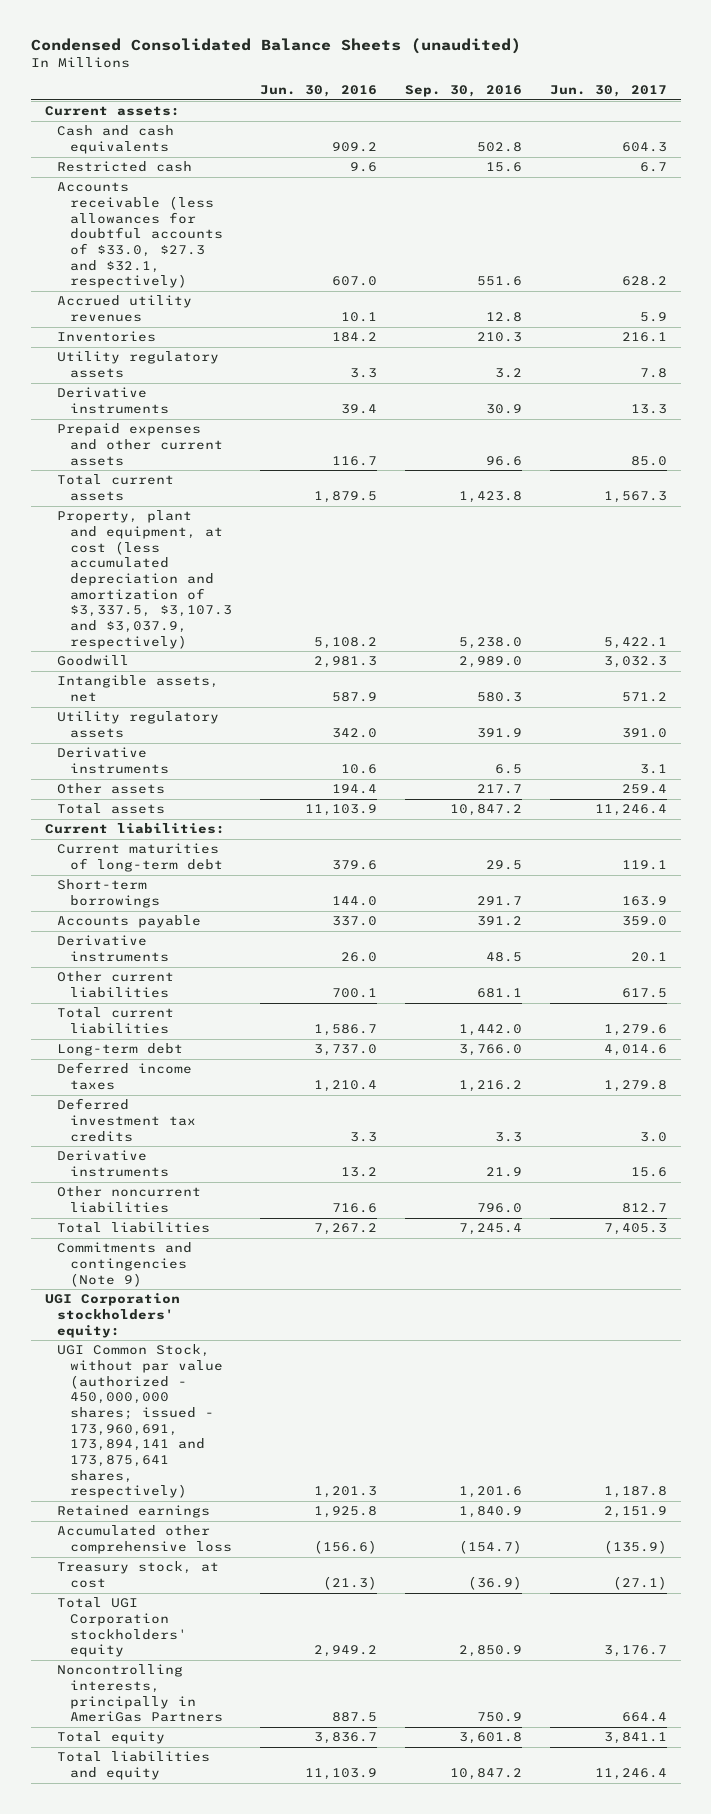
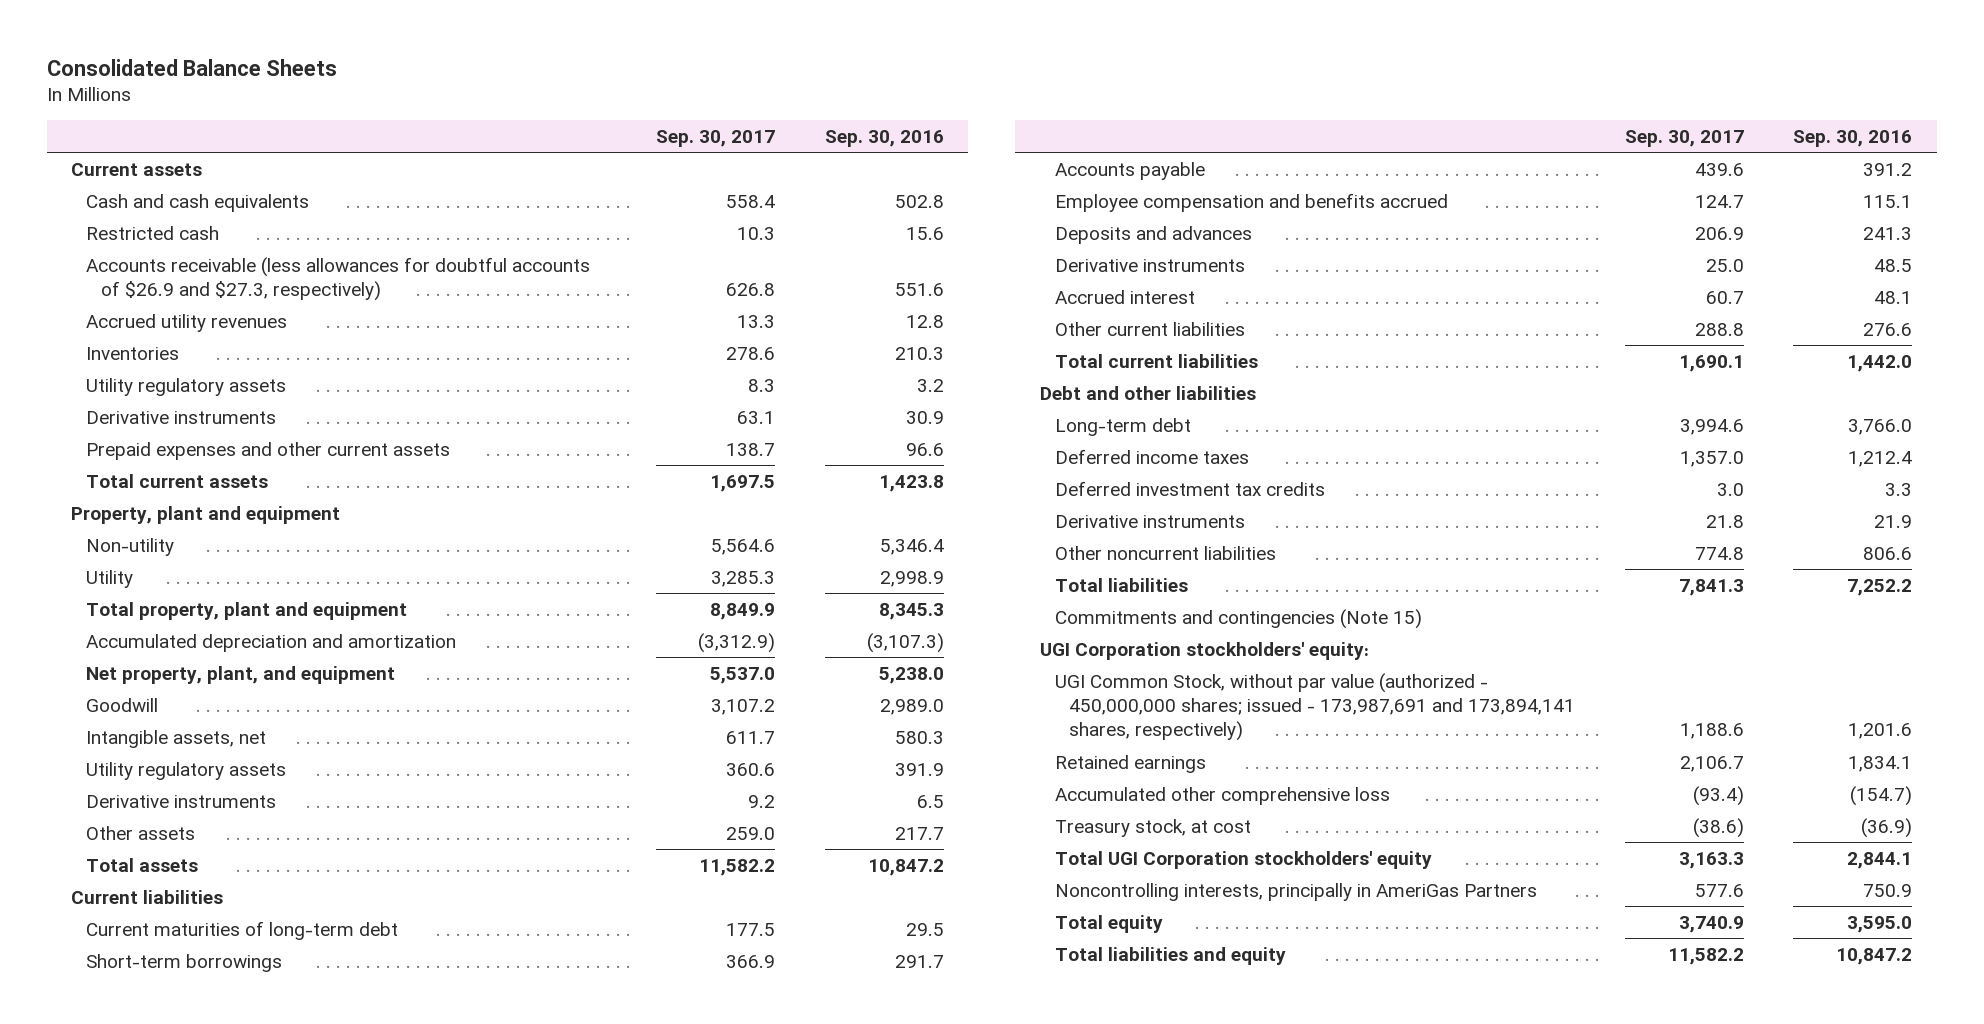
[30,38,521,55] Condensed Consolidated Balance Sheets (unaudited) -> [46,58,337,76] Consolidated Balance Sheets
[259,85,377,98] Jun. 30, 2016 -> none
[549,85,667,98] Jun. 30, 2017 -> none
none -> [656,130,776,148] Sep. 30, 2017
[44,106,180,117] Current assets: -> [71,162,203,176] Current assets
[57,182,223,289] Accounts receivable (less allowances for doubtful accounts of $33.0, $27.3 and $32.1, respectively) -> [85,256,590,302] Accounts receivable (less allowances for doubtful accounts of $26.9 and $27.3, respectively)
none -> [71,505,341,524] Property, plant and equipment
none -> [85,537,174,556] Non-utility
none -> [85,569,133,588] Utility
none -> [85,601,407,620] Total property, plant and equipment
none -> [85,633,456,652] Accumulated depreciation and amortization
[57,510,232,649] Property, plant and equipment, at cost (less accumulated depreciation and amortization of $3,337.5, $3,107.3 and $3,037.9, respectively) -> [85,665,395,684] Net property, plant, and equipment
[44,823,225,835] Current liabilities: -> [71,889,224,904] Current liabilities
none -> [1054,192,1448,212] Employee compensation and benefits accrued
none -> [1054,225,1252,244] Deposits and advances
none -> [1054,289,1195,304] Accrued interest
[476,988,522,999] 681.1 -> [1863,322,1913,336] 276.6
none -> [1040,385,1257,400] Debt and other liabilities
[458,1080,522,1093] 1,216.2 -> [1848,450,1913,467] 1,212.4
[476,1203,522,1214] 796.0 -> [1863,546,1913,560] 806.6
[458,1223,522,1236] 7,245.4 -> [1847,578,1913,596] 7,252.2
[57,1242,193,1287] Commitments and contingencies (Note 9) -> [1054,608,1422,629] Commitments and contingencies (Note 15)
[57,1344,223,1499] UGI Common Stock, without par value (authorized - 450,000,000 shares; issued - 173,960,691, 173,894,141 and 173,875,641 shares, respectively) -> [1054,672,1576,742] UGI Common Stock, without par value (authorized - 450,000,000 shares; issued - 173,987,691 and 173,894,141 shares, respectively)
[458,1506,522,1519] 1,840.9 -> [1848,755,1913,772] 1,834.1
[458,1645,522,1658] 2,850.9 -> [1847,851,1913,869] 2,844.1
[458,1732,522,1745] 3,601.8 -> [1847,915,1913,933] 3,595.0

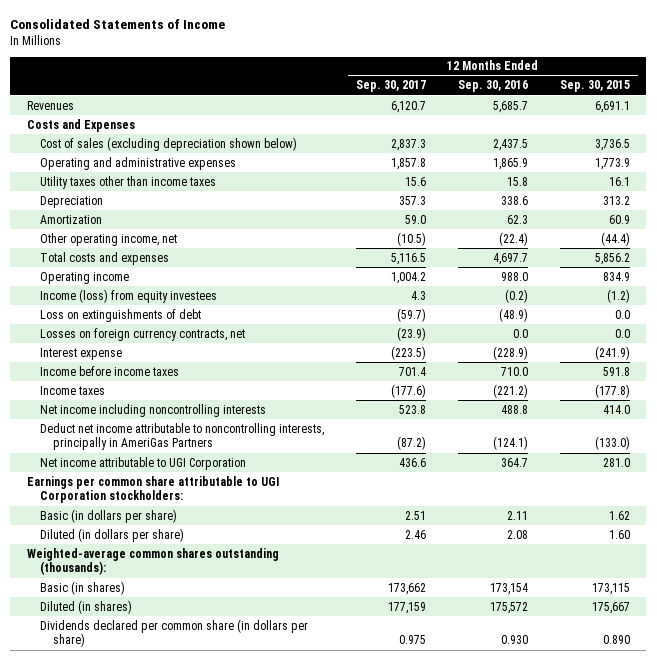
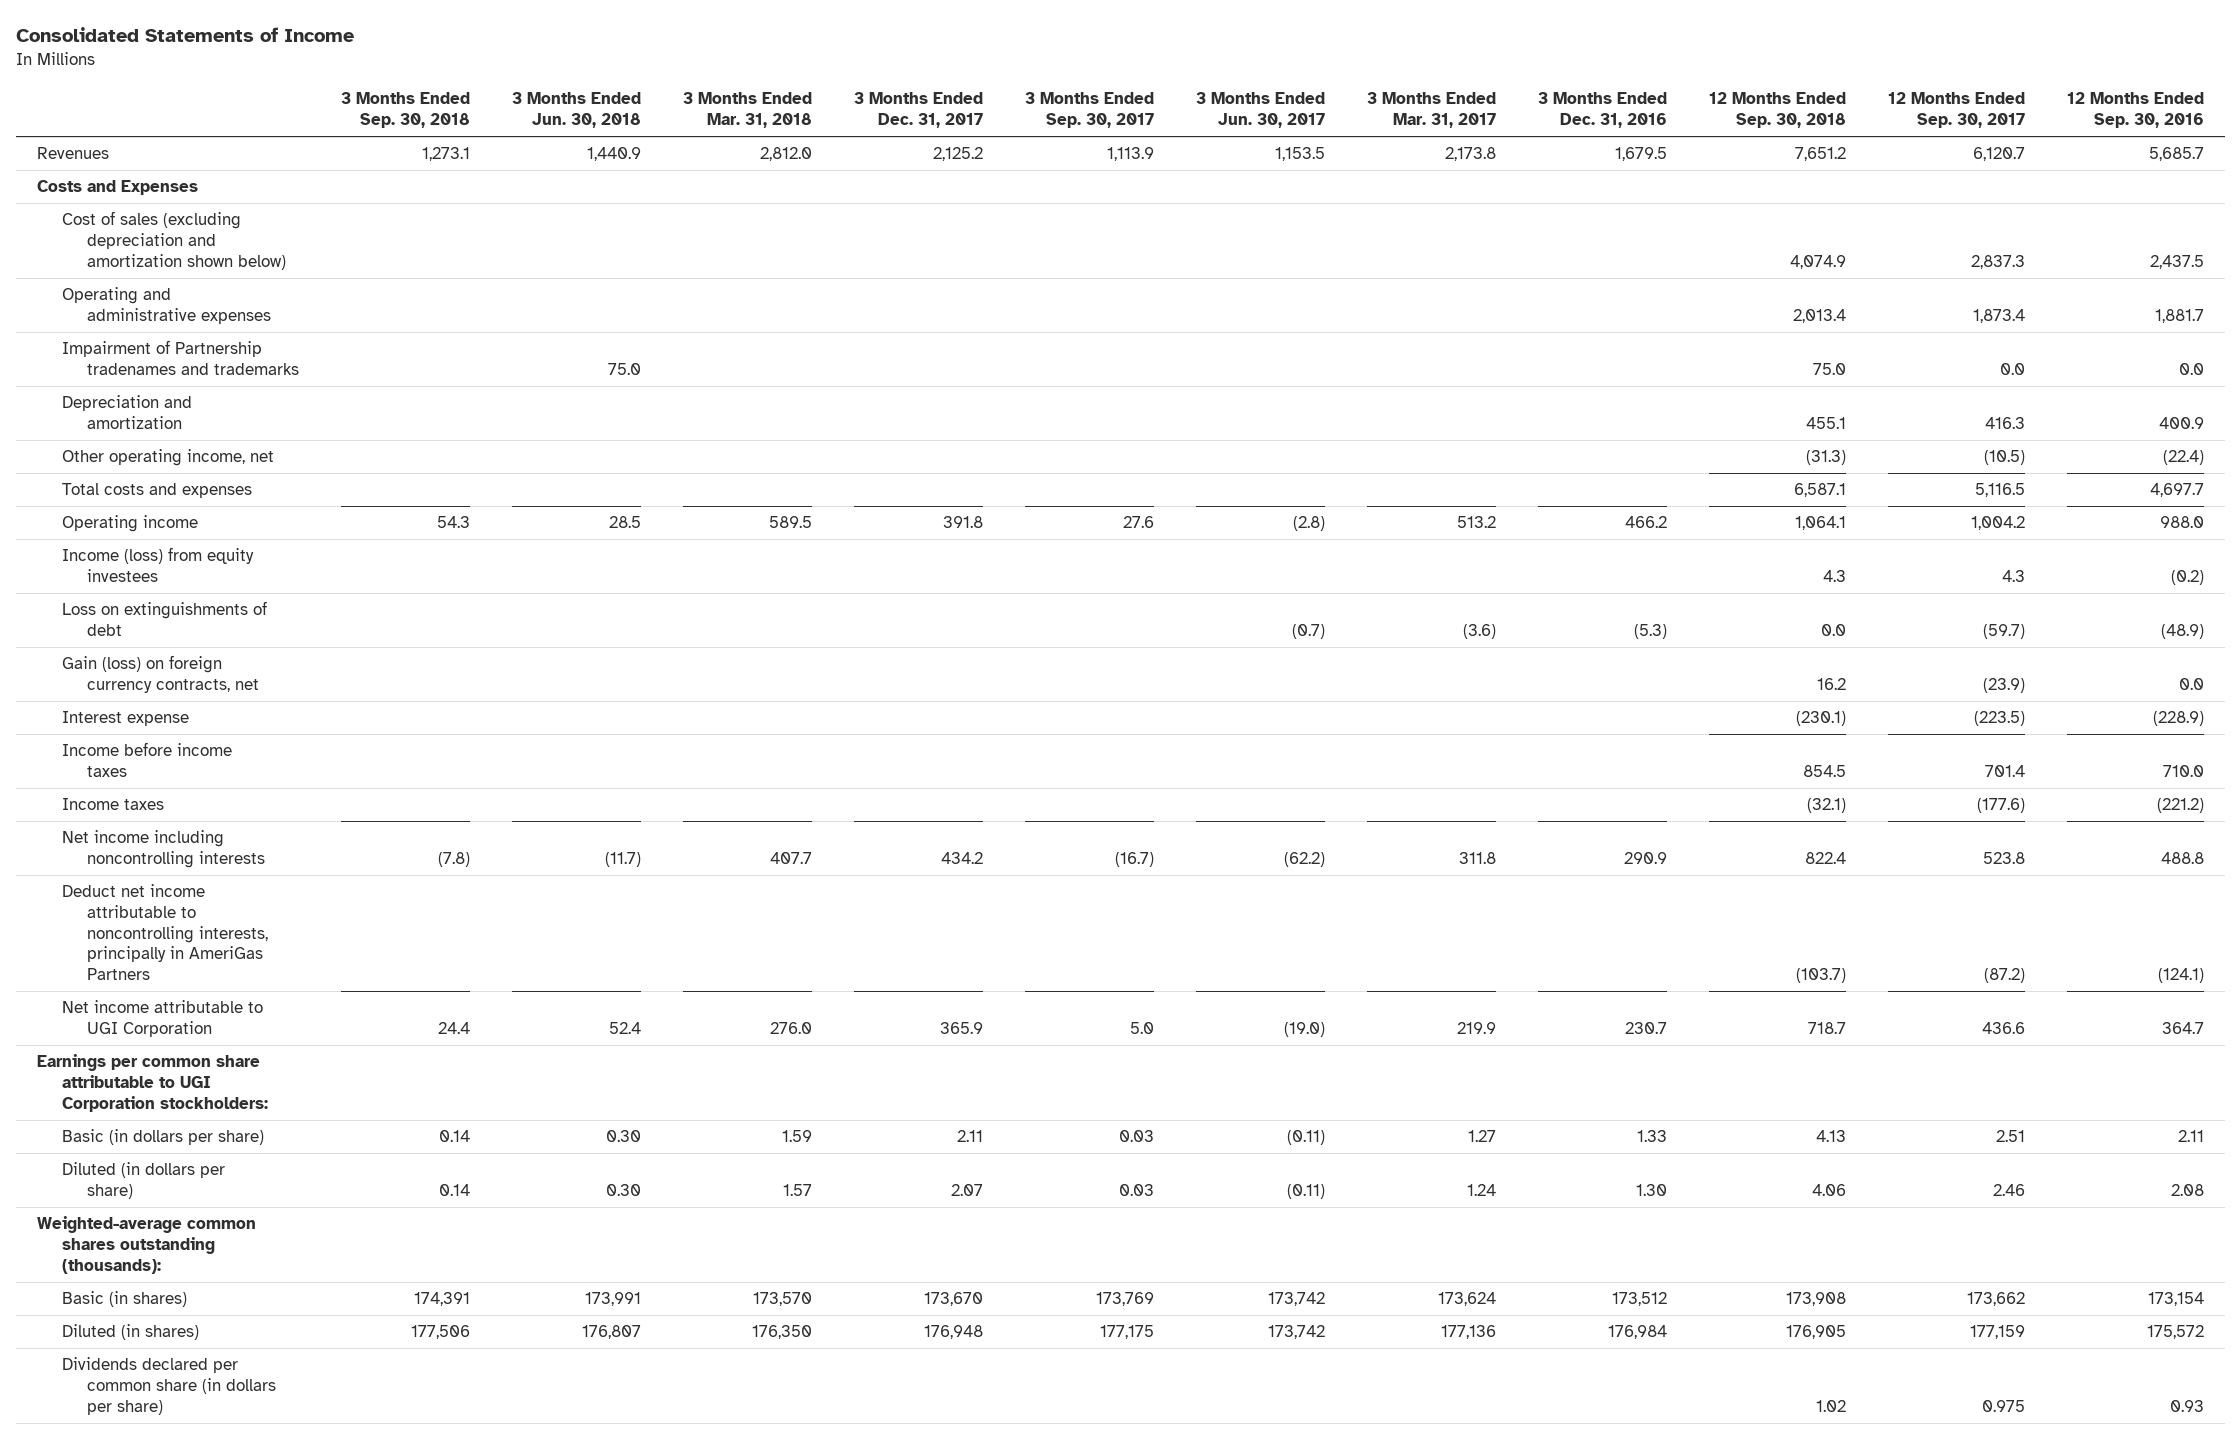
[560,80,631,93] Sep. 30, 2015 -> none
none -> [341,92,471,129] 3 Months Ended Sep. 30, 2018
none -> [512,92,642,129] 3 Months Ended Jun. 30, 2018
none -> [682,92,812,129] 3 Months Ended Mar. 31, 2018
none -> [853,92,983,129] 3 Months Ended Dec. 31, 2017
none -> [1024,92,1154,129] 3 Months Ended Sep. 30, 2017
none -> [1195,92,1325,129] 3 Months Ended Jun. 30, 2017
none -> [1366,92,1496,129] 3 Months Ended Mar. 31, 2017
none -> [1537,92,1667,129] 3 Months Ended Dec. 31, 2016
none -> [1708,92,1846,129] 12 Months Ended Sep. 30, 2018
[39,175,216,189] Utility taxes other than income taxes -> none
[39,195,103,208] Depreciation -> none
[39,214,102,224] Amortization -> none
[39,136,297,151] Cost of sales (excluding depreciation shown below) -> [61,211,287,270] Cost of sales (excluding depreciation and amortization shown below)
[390,157,426,170] 1,857.8 -> [1972,309,2025,324] 1,873.4
[493,157,529,170] 1,865.9 -> [2154,309,2204,324] 1,881.7
none -> [61,340,300,376] Impairment of Partnership tradenames and trademarks
none -> [61,395,192,430] Depreciation and amortization
[39,327,245,341] Losses on foreign currency contracts, net -> [61,655,260,694] Gain (loss) on foreign currency contracts, net
[501,635,529,645] 0.930 -> [2169,1399,2204,1412] 0.93

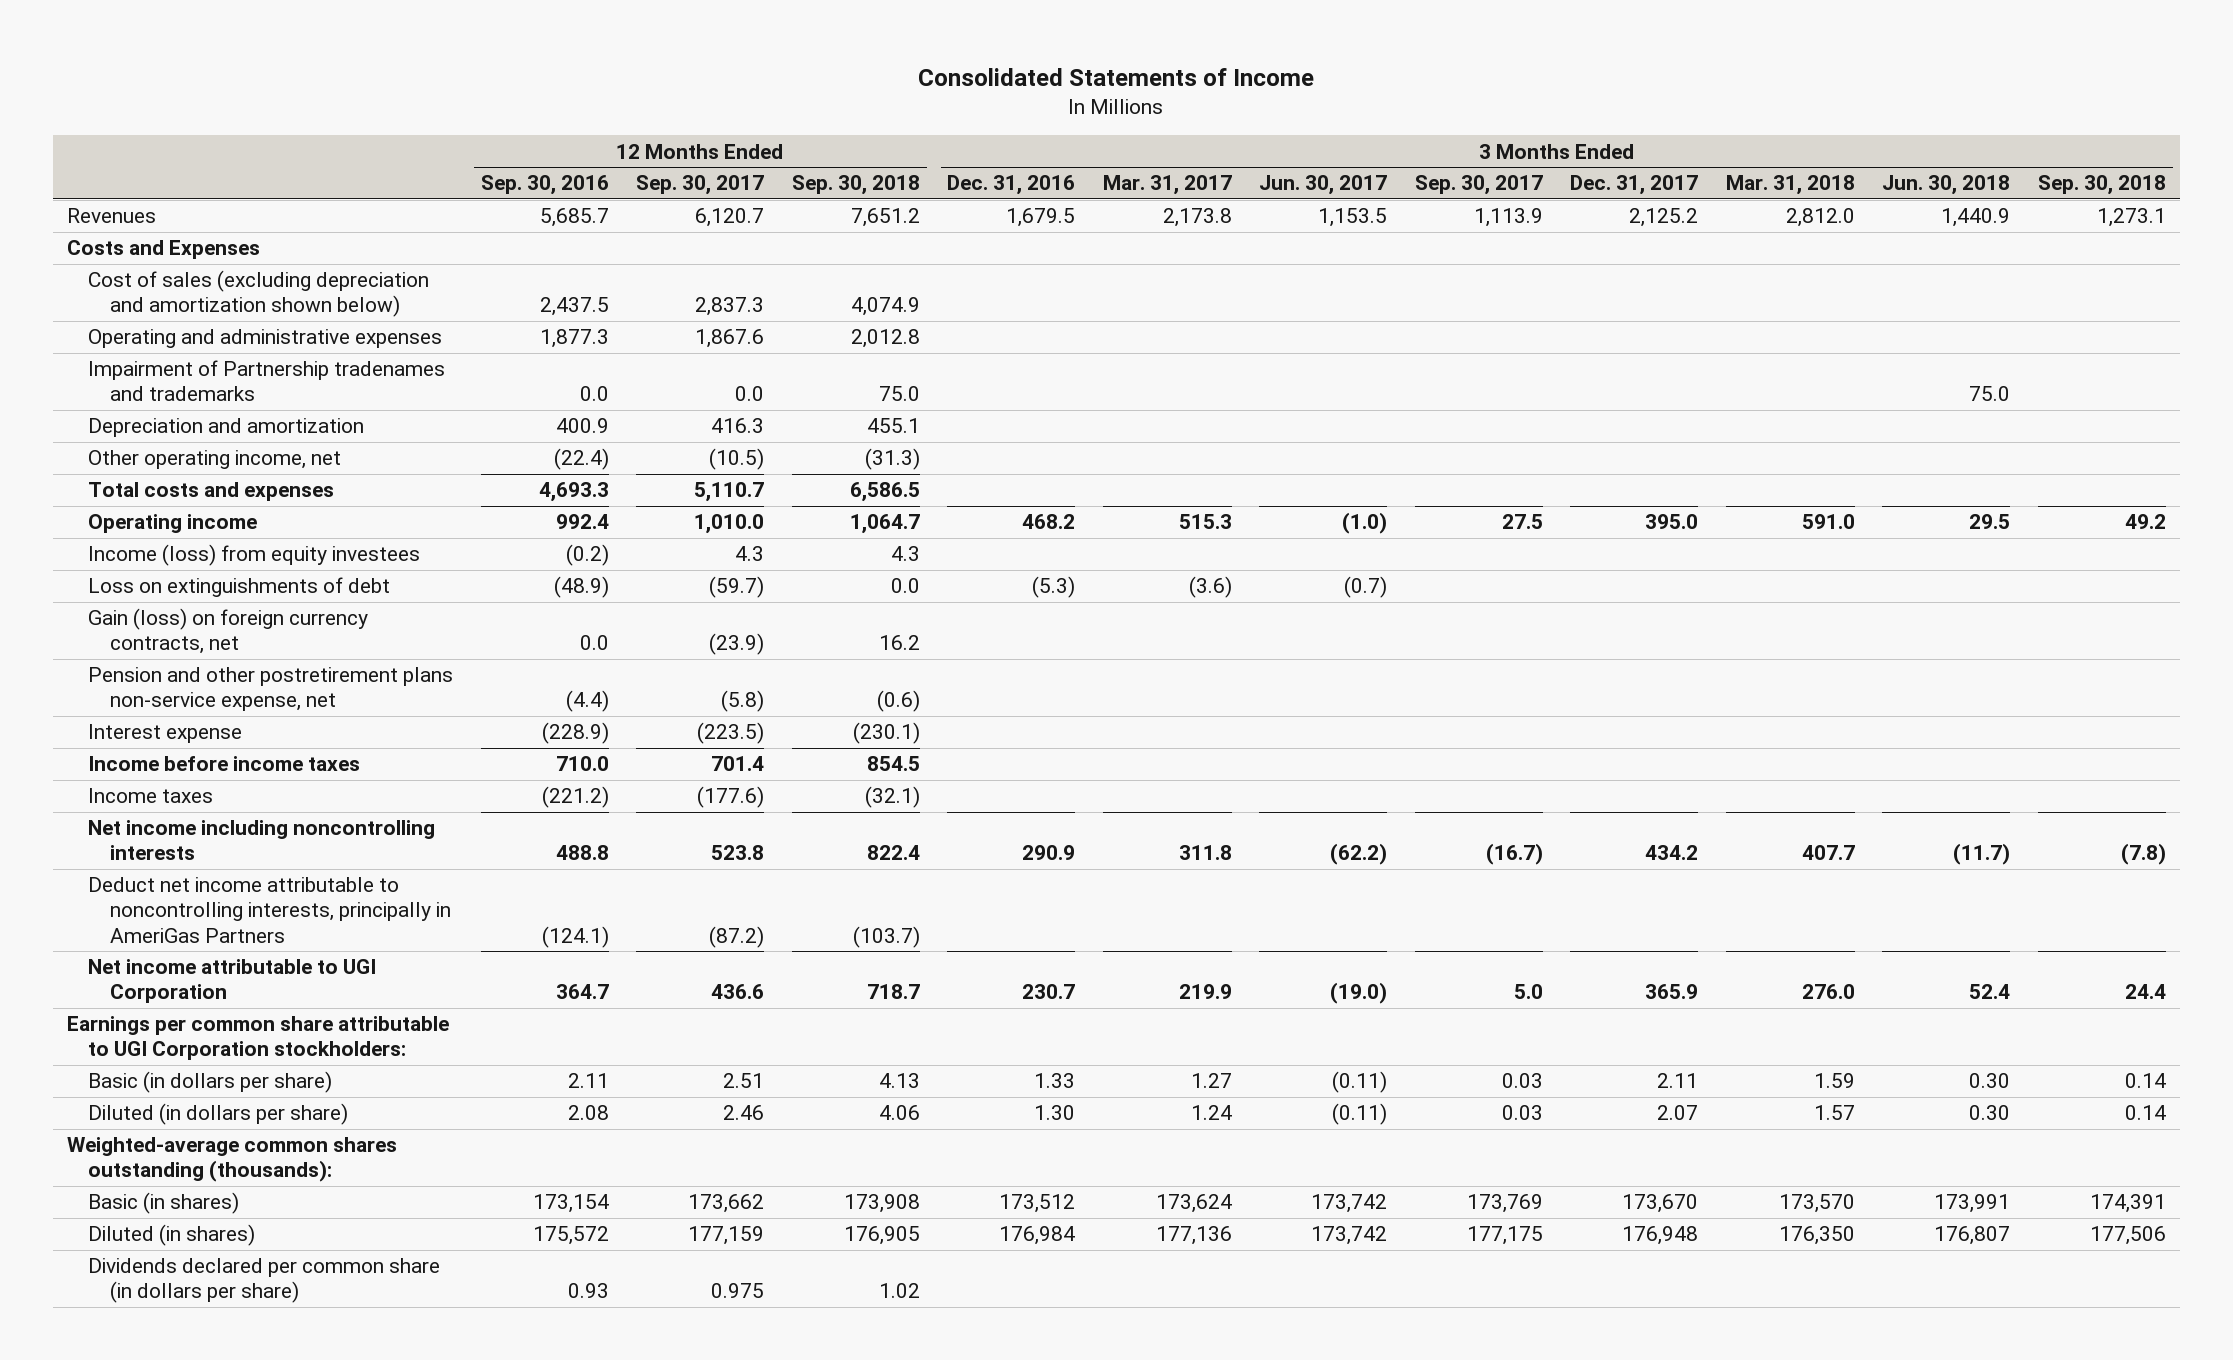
[1792,309,1846,324] 2,013.4 -> [850,329,920,349] 2,012.8
[1972,309,2025,324] 1,873.4 -> [695,329,765,349] 1,867.6
[2154,309,2204,324] 1,881.7 -> [539,329,609,349] 1,877.3
[1793,483,1846,498] 6,587.1 -> [849,482,920,503] 6,586.5
[1974,483,2025,498] 5,116.5 -> [694,482,765,503] 5,110.7
[2149,483,2204,498] 4,697.7 -> [538,482,609,503] 4,693.3
[437,516,471,529] 54.3 -> [2125,514,2167,530] 49.2
[609,516,642,529] 28.5 -> [1969,514,2011,530] 29.5
[768,516,812,529] 589.5 -> [1801,514,1855,530] 591.0
[942,516,983,529] 391.8 -> [1645,514,1699,530] 395.0
[1122,516,1154,529] 27.6 -> [1501,514,1543,530] 27.5
[1292,516,1325,532] (2.8) -> [1342,512,1388,535] (1.0)
[1456,516,1496,529] 513.2 -> [1178,514,1232,530] 515.3
[1624,516,1667,529] 466.2 -> [1022,514,1076,530] 468.2
[1794,516,1846,531] 1,064.1 -> [849,514,920,535] 1,064.7
[1970,516,2025,531] 1,004.2 -> [694,514,765,535] 1,010.0
[2159,516,2204,529] 988.0 -> [555,514,609,530] 992.4
none -> [88,667,454,712] Pension and other postretirement plans non-service expense, net

